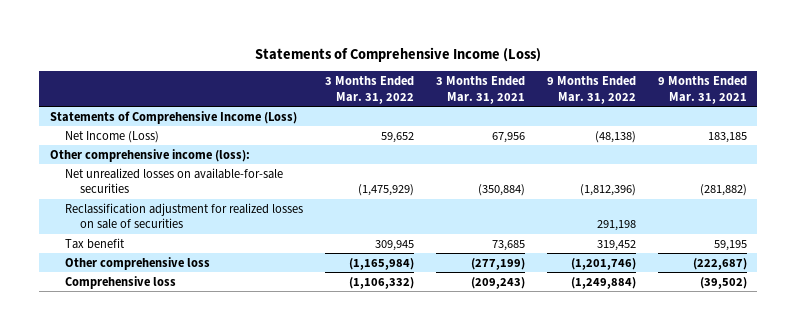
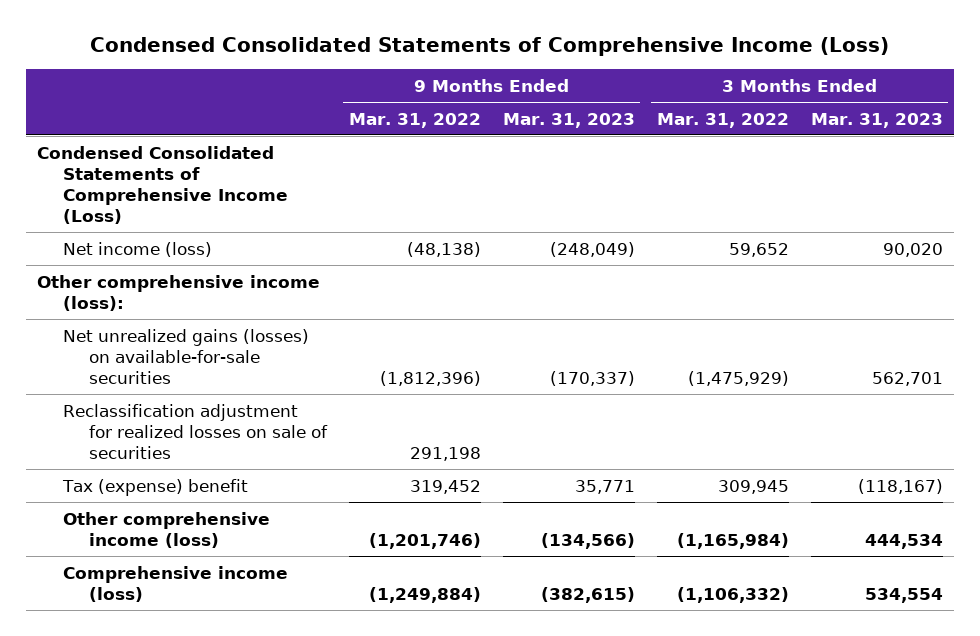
[255,46,542,62] Statements of Comprehensive Income (Loss) -> [89,37,889,57] Condensed Consolidated Statements of Comprehensive Income (Loss)
[435,76,525,104] 3 Months Ended Mar. 31, 2021 -> none
[657,76,747,104] 9 Months Ended Mar. 31, 2021 -> none
none -> [502,112,635,128] Mar. 31, 2023
none -> [810,112,943,128] Mar. 31, 2023
[50,110,298,124] Statements of Comprehensive Income (Loss) -> [36,145,288,224] Condensed Consolidated Statements of Comprehensive Income (Loss)
[64,130,159,143] Net Income (Loss) -> [62,241,212,257] Net income (loss)
[64,167,283,194] Net unrealized losses on available-for-sale securities -> [62,328,309,384] Net unrealized gains (losses) on available-for-sale securities
[64,237,125,249] Tax benefit -> [61,478,248,496] Tax (expense) benefit
[64,256,210,270] Other comprehensive loss -> [62,511,270,548] Other comprehensive income (loss)
[64,275,176,289] Comprehensive loss -> [62,565,288,602] Comprehensive income (loss)

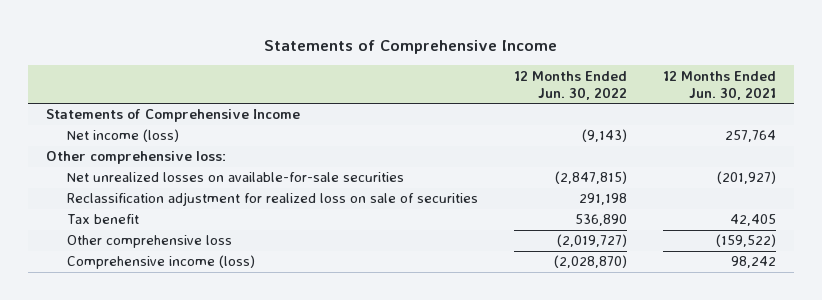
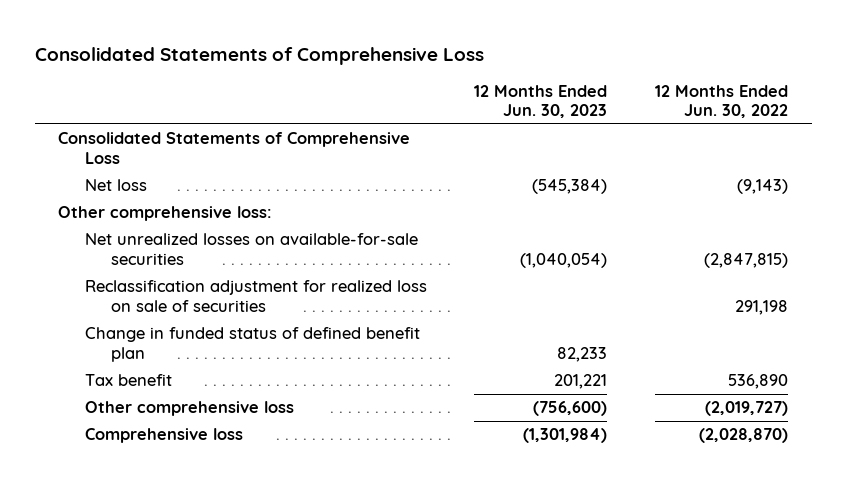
[263,39,557,54] Statements of Comprehensive Income -> [34,46,484,65] Consolidated Statements of Comprehensive Loss
[662,70,776,100] 12 Months Ended Jun. 30, 2021 -> none
none -> [474,84,608,119] 12 Months Ended Jun. 30, 2023
[45,109,300,123] Statements of Comprehensive Income -> [58,132,411,165] Consolidated Statements of Comprehensive Loss
[67,129,180,143] Net income (loss) -> [84,179,147,192] Net loss
none -> [84,327,420,363] Change in funded status of defined benefit plan
[67,255,256,270] Comprehensive income (loss) -> [84,428,243,444] Comprehensive loss

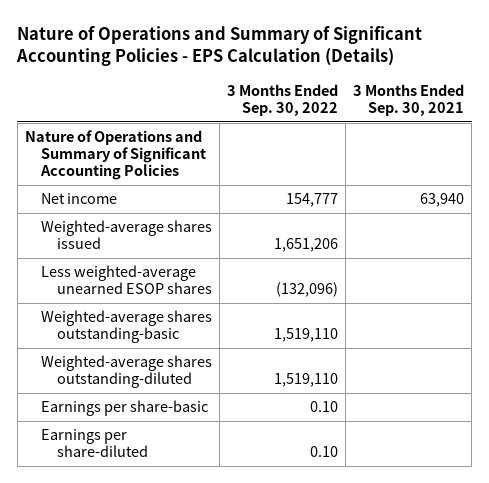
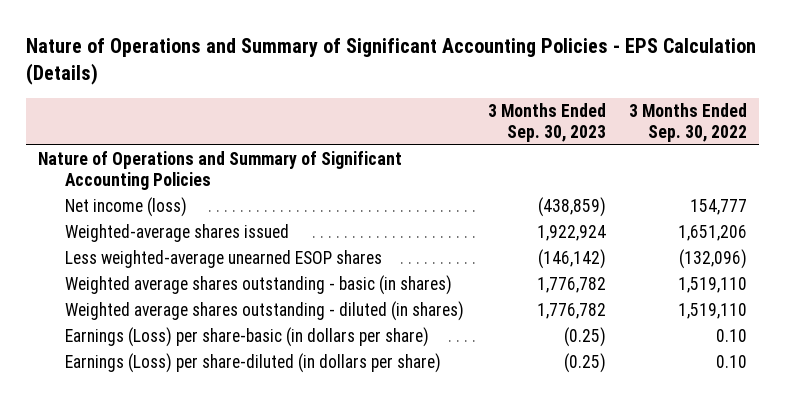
[353,84,465,117] 3 Months Ended Sep. 30, 2021 -> none
none -> [487,102,606,142] 3 Months Ended Sep. 30, 2023
[40,193,117,205] Net income -> [65,197,188,218] Net income (loss)
[40,310,212,344] Weighted-average shares outstanding-basic -> [65,275,453,296] Weighted average shares outstanding - basic (in shares)
[40,355,212,389] Weighted-average shares outstanding-diluted -> [65,301,465,322] Weighted average shares outstanding - diluted (in shares)
[40,400,208,417] Earnings per share-basic -> [65,327,430,348] Earnings (Loss) per share-basic (in dollars per share)
[40,429,149,458] Earnings per share-diluted -> [65,353,442,374] Earnings (Loss) per share-diluted (in dollars per share)

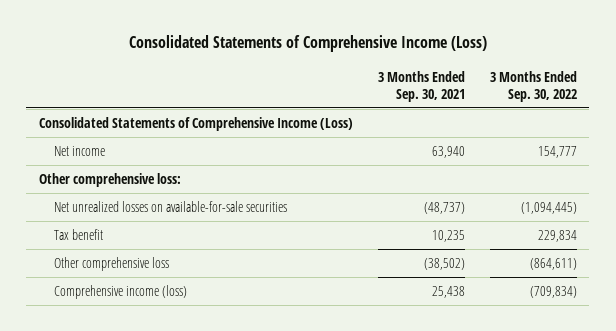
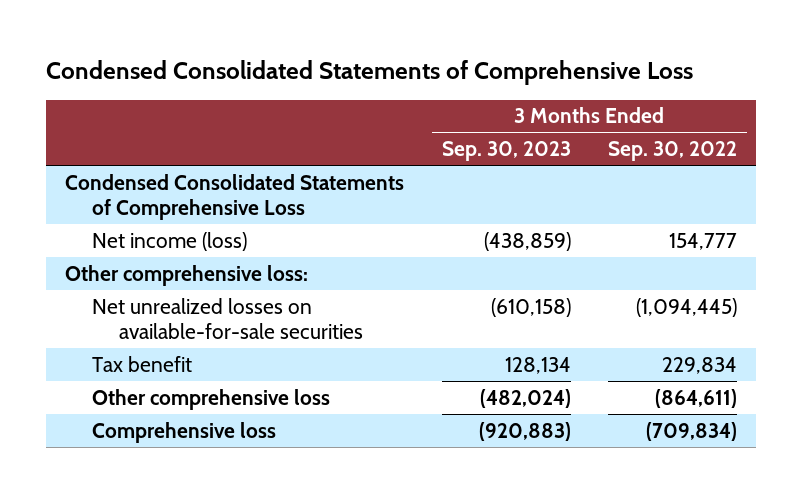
[128,35,487,53] Consolidated Statements of Comprehensive Income (Loss) -> [45,59,693,85] Condensed Consolidated Statements of Comprehensive Loss
[377,70,465,102] 3 Months Ended Sep. 30, 2021 -> none
none -> [441,141,571,162] Sep. 30, 2023
[38,117,353,132] Consolidated Statements of Comprehensive Income (Loss) -> [64,173,404,221] Condensed Consolidated Statements of Comprehensive Loss
[54,146,106,157] Net income -> [91,231,247,251] Net income (loss)
[54,285,188,300] Comprehensive income (loss) -> [91,421,276,443] Comprehensive loss

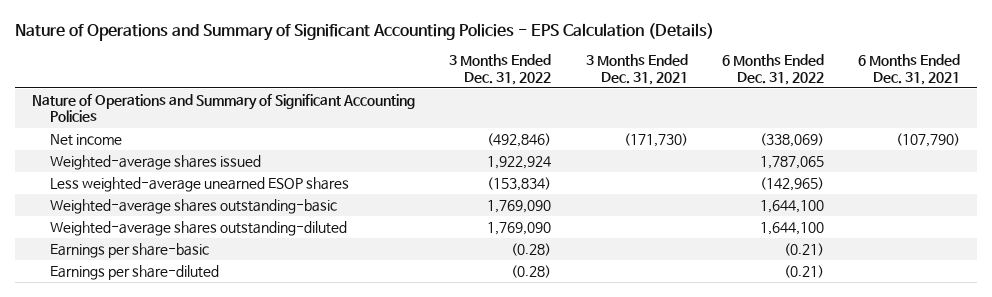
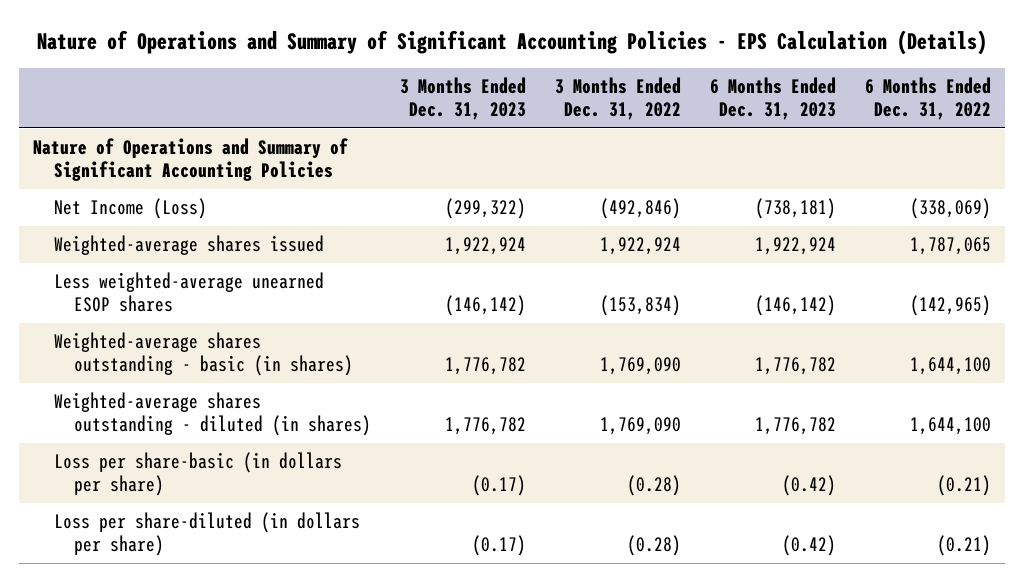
[585,53,688,85] 3 Months Ended Dec. 31, 2021 -> none
[858,53,961,85] 6 Months Ended Dec. 31, 2021 -> none
none -> [400,77,527,121] 3 Months Ended Dec. 31, 2023
none -> [709,77,836,121] 6 Months Ended Dec. 31, 2023
[50,133,123,146] Net income -> [53,198,207,220] Net Income (Loss)
[50,198,338,214] Weighted-average shares outstanding-basic -> [53,332,354,377] Weighted-average shares outstanding - basic (in shares)
[50,220,348,236] Weighted-average shares outstanding-diluted -> [53,392,372,437] Weighted-average shares outstanding - diluted (in shares)
[50,242,210,258] Earnings per share-basic -> [53,452,342,497] Loss per share-basic (in dollars per share)
[50,264,220,280] Earnings per share-diluted -> [53,512,360,557] Loss per share-diluted (in dollars per share)

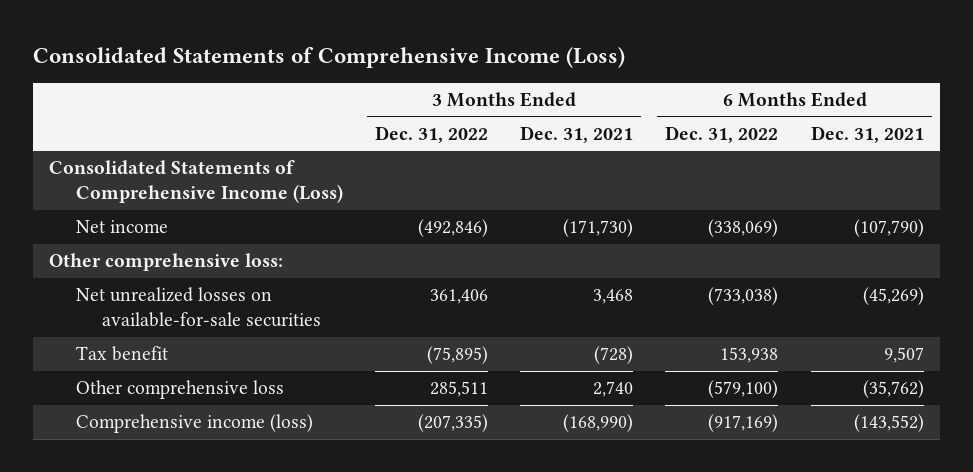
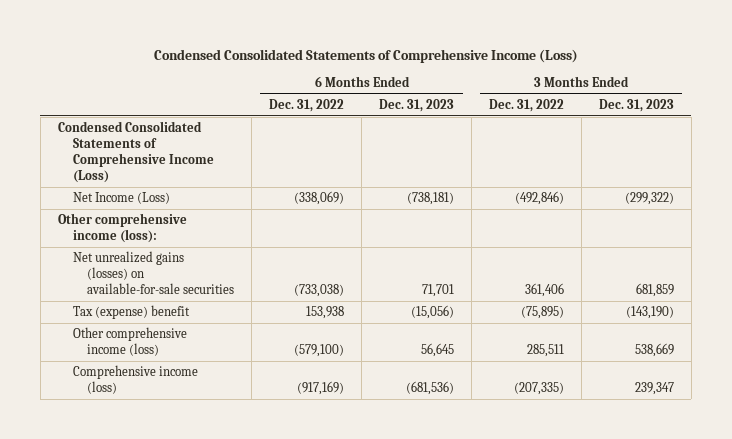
[32,47,625,69] Consolidated Statements of Comprehensive Income (Loss) -> [153,48,578,63] Condensed Consolidated Statements of Comprehensive Income (Loss)
[520,125,634,143] Dec. 31, 2021 -> none
[810,125,924,143] Dec. 31, 2021 -> none
none -> [378,99,454,113] Dec. 31, 2023
none -> [598,99,674,113] Dec. 31, 2023
[48,160,343,204] Consolidated Statements of Comprehensive Income (Loss) -> [57,121,214,183] Condensed Consolidated Statements of Comprehensive Income (Loss)
[75,220,168,234] Net income -> [72,192,170,205] Net Income (Loss)
[48,253,283,272] Other comprehensive loss: -> [57,213,187,244] Other comprehensive income (loss):
[75,287,322,328] Net unrealized losses on available-for-sale securities -> [72,251,235,294] Net unrealized gains (losses) on available-for-sale securities
[75,346,168,362] Tax benefit -> [72,305,190,320] Tax (expense) benefit
[75,380,284,400] Other comprehensive loss -> [72,327,187,357] Other comprehensive income (loss)

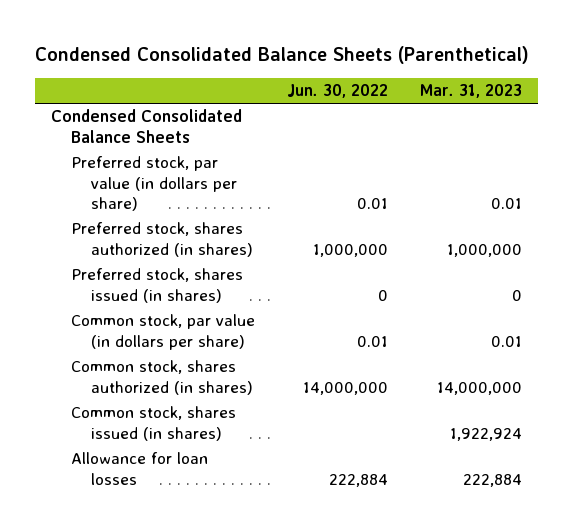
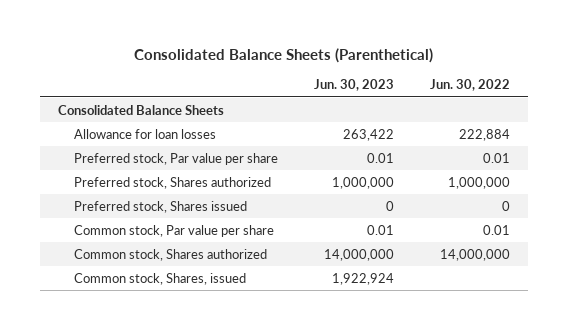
[34,45,529,64] Condensed Consolidated Balance Sheets (Parenthetical) -> [134,48,434,64] Consolidated Balance Sheets (Parenthetical)
[420,84,523,99] Mar. 31, 2023 -> none
none -> [313,79,394,92] Jun. 30, 2023
[70,156,238,212] Preferred stock, par value (in dollars per share) -> none
[70,222,254,257] Preferred stock, shares authorized (in shares) -> none
[70,268,243,303] Preferred stock, shares issued (in shares) -> none
[70,314,255,350] Common stock, par value (in dollars per share) -> none
[70,360,254,395] Common stock, shares authorized (in shares) -> none
[70,406,236,441] Common stock, shares issued (in shares) -> none
[50,109,242,143] Condensed Consolidated Balance Sheets -> [58,104,225,115] Consolidated Balance Sheets
none -> [73,152,278,165] Preferred stock, Par value per share
none -> [73,176,271,189] Preferred stock, Shares authorized
none -> [73,200,247,213] Preferred stock, Shares issued
none -> [73,224,274,237] Common stock, Par value per share
none -> [73,248,267,261] Common stock, Shares authorized
none -> [73,272,246,285] Common stock, Shares, issued

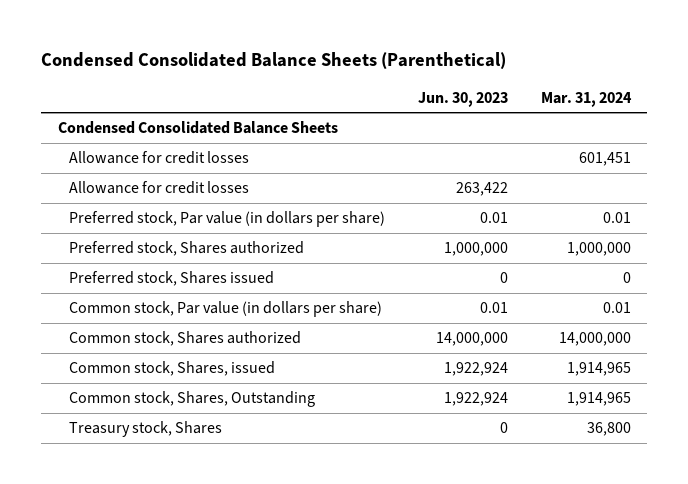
[134,48,434,64] Consolidated Balance Sheets (Parenthetical) -> [41,52,507,70] Condensed Consolidated Balance Sheets (Parenthetical)
[429,79,510,92] Jun. 30, 2022 -> none
none -> [540,91,632,107] Mar. 31, 2024
[58,104,225,115] Consolidated Balance Sheets -> [57,121,338,135] Condensed Consolidated Balance Sheets
none -> [69,151,250,165] Allowance for credit losses
[73,128,216,139] Allowance for loan losses -> [69,181,250,195] Allowance for credit losses
[73,152,278,165] Preferred stock, Par value per share -> [69,211,386,228] Preferred stock, Par value (in dollars per share)
[73,224,274,237] Common stock, Par value per share -> [69,301,383,318] Common stock, Par value (in dollars per share)
none -> [69,391,316,408] Common stock, Shares, Outstanding
none -> [69,421,223,438] Treasury stock, Shares

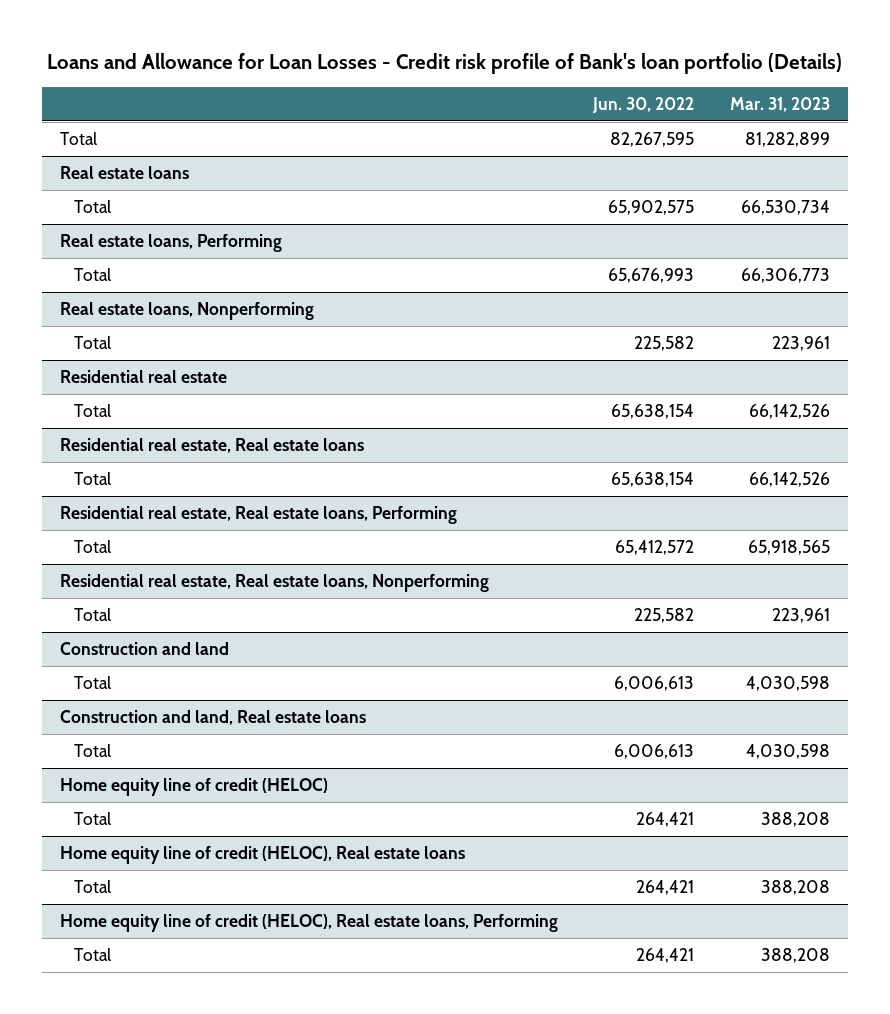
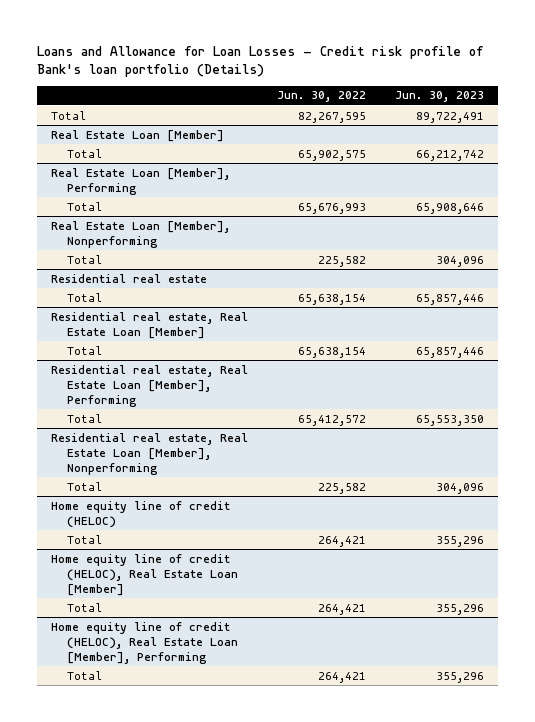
[730,96,831,112] Mar. 31, 2023 -> none
none -> [394,91,484,103] Jun. 30, 2023
[59,166,189,180] Real estate loans -> [51,129,225,142] Real Estate Loan [Member]
[59,234,282,253] Real estate loans, Performing -> [51,167,231,195] Real Estate Loan [Member], Performing
[59,302,314,321] Real estate loans, Nonperforming -> [51,220,231,248] Real Estate Loan [Member], Nonperforming
[59,438,364,454] Residential real estate, Real estate loans -> [51,311,249,339] Residential real estate, Real Estate Loan [Member]
[59,506,457,525] Residential real estate, Real estate loans, Performing -> [51,364,249,408] Residential real estate, Real Estate Loan [Member], Performing
[59,574,489,593] Residential real estate, Real estate loans, Nonperforming -> [51,432,249,476] Residential real estate, Real Estate Loan [Member], Nonperforming
[59,642,229,656] Construction and land -> none
[74,676,112,690] Total -> none
[59,710,366,726] Construction and land, Real estate loans -> none
[74,744,112,758] Total -> none
[59,846,465,865] Home equity line of credit (HELOC), Real estate loans -> [51,553,238,597] Home equity line of credit (HELOC), Real Estate Loan [Member]
[59,914,558,933] Home equity line of credit (HELOC), Real estate loans, Performing -> [51,621,238,665] Home equity line of credit (HELOC), Real Estate Loan [Member], Performing

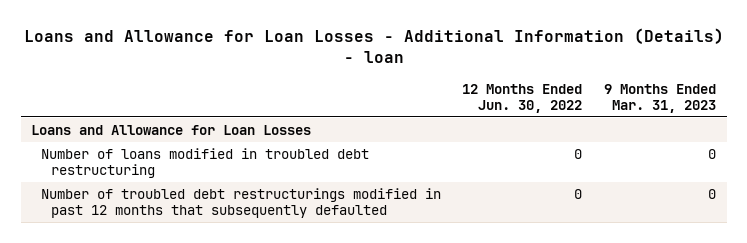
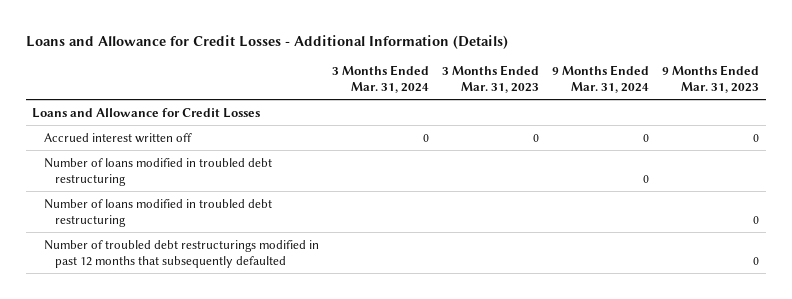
[23,27,724,64] Loans and Allowance for Loan Losses - Additional Information (Details) - loan -> [25,34,508,49] Loans and Allowance for Credit Losses - Additional Information (Details)
[462,83,583,113] 12 Months Ended Jun. 30, 2022 -> none
none -> [331,64,429,94] 3 Months Ended Mar. 31, 2024
none -> [441,64,539,94] 3 Months Ended Mar. 31, 2023
none -> [552,64,650,94] 9 Months Ended Mar. 31, 2024
[31,124,312,135] Loans and Allowance for Loan Losses -> [32,107,261,118] Loans and Allowance for Credit Losses
none -> [43,132,192,143] Accrued interest written off
none -> [43,157,272,186] Number of loans modified in troubled debt restructuring

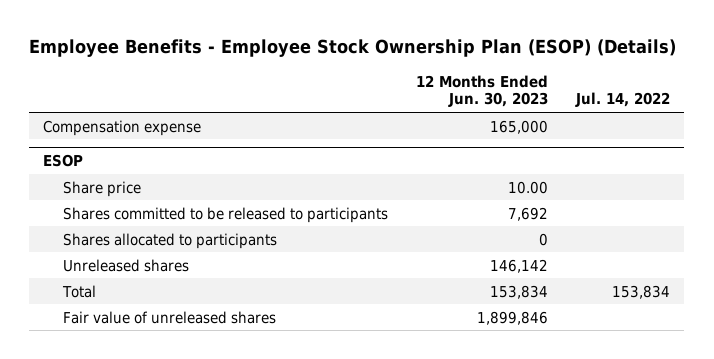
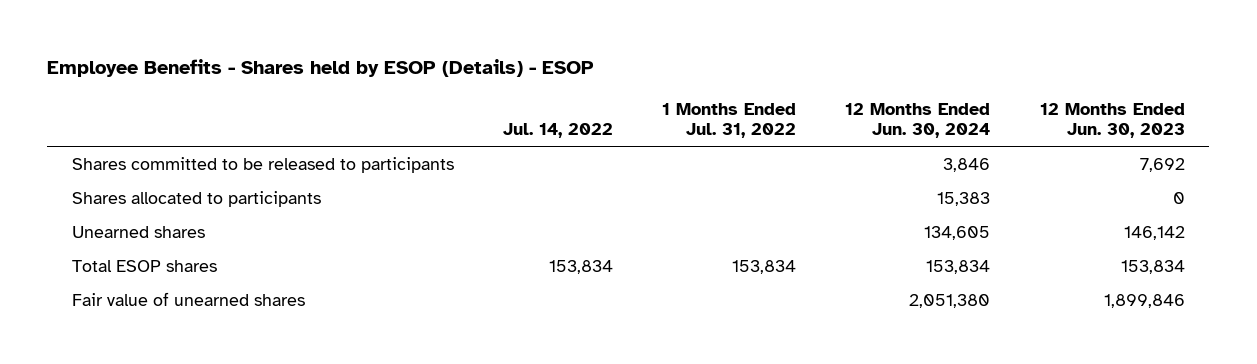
[29,38,677,57] Employee Benefits - Employee Stock Ownership Plan (ESOP) (Details) -> [47,59,595,78] Employee Benefits - Shares held by ESOP (Details) - ESOP
none -> [662,102,797,139] 1 Months Ended Jul. 31, 2022
none -> [845,102,991,139] 12 Months Ended Jun. 30, 2024
[43,119,202,136] Compensation expense -> none
[43,154,84,168] ESOP -> none
[63,180,142,197] Share price -> none
[63,258,190,272] Unreleased shares -> [71,225,205,238] Unearned shares
[62,284,97,298] Total -> [71,259,217,272] Total ESOP shares
[63,310,277,324] Fair value of unreleased shares -> [71,291,305,306] Fair value of unearned shares

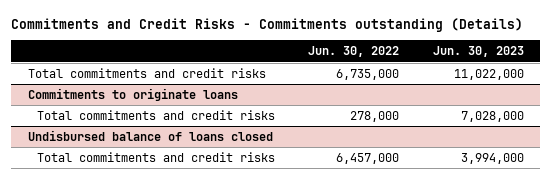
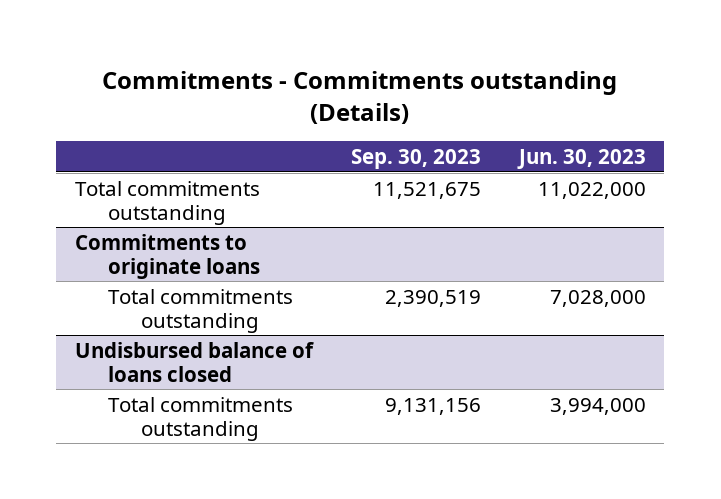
[11,17,524,32] Commitments and Credit Risks - Commitments outstanding (Details) -> [102,70,618,124] Commitments - Commitments outstanding (Details)
[308,46,400,58] Jun. 30, 2022 -> none
none -> [350,148,481,169] Sep. 30, 2023
[27,67,266,78] Total commitments and credit risks -> [75,180,261,225] Total commitments outstanding
[37,109,276,120] Total commitments and credit risks -> [108,288,294,333] Total commitments outstanding
[37,151,276,162] Total commitments and credit risks -> [108,396,294,441] Total commitments outstanding

